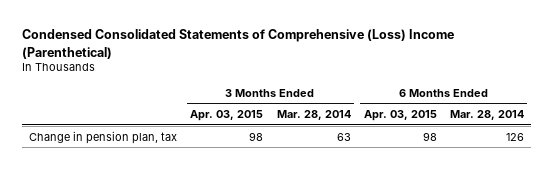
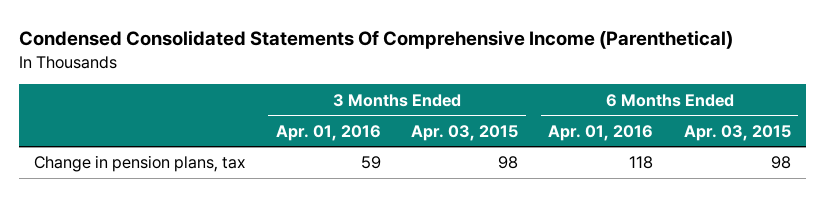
[22,29,455,59] Condensed Consolidated Statements of Comprehensive (Loss) Income (Parenthetical) -> [19,30,734,50] Condensed Consolidated Statements Of Comprehensive Income (Parenthetical)
[276,110,351,121] Mar. 28, 2014 -> none
[449,110,524,121] Mar. 28, 2014 -> none
none -> [275,124,381,141] Apr. 01, 2016
none -> [548,124,654,141] Apr. 01, 2016
[29,130,178,144] Change in pension plan, tax -> [34,155,246,173] Change in pension plans, tax

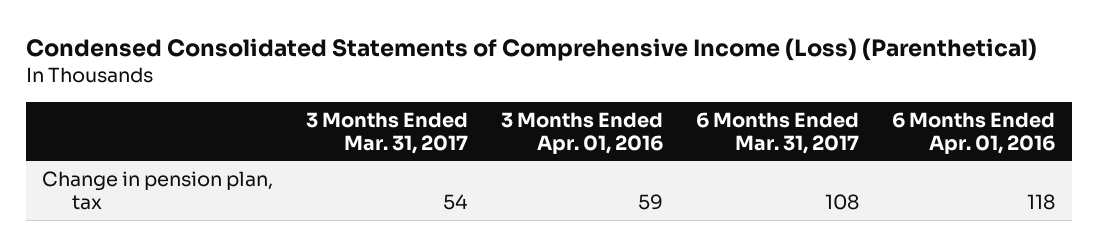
[19,30,734,50] Condensed Consolidated Statements Of Comprehensive Income (Parenthetical) -> [25,37,1037,61] Condensed Consolidated Statements of Comprehensive Income (Loss) (Parenthetical)
[411,124,519,141] Apr. 03, 2015 -> none
[683,124,791,141] Apr. 03, 2015 -> none
none -> [306,111,469,155] 3 Months Ended Mar. 31, 2017
none -> [696,111,860,155] 6 Months Ended Mar. 31, 2017
[34,155,246,173] Change in pension plans, tax -> [42,170,274,211] Change in pension plan, tax

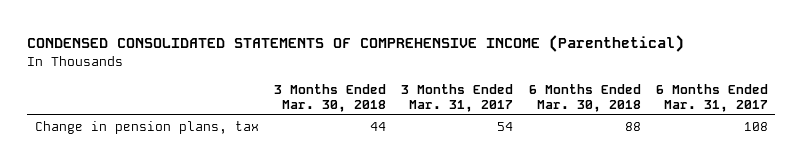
[25,37,1037,61] Condensed Consolidated Statements of Comprehensive Income (Loss) (Parenthetical) -> [27,34,685,52] CONDENSED CONSOLIDATED STATEMENTS OF COMPREHENSIVE INCOME (Parenthetical)
[501,111,664,155] 3 Months Ended Apr. 01, 2016 -> none
[892,111,1056,155] 6 Months Ended Apr. 01, 2016 -> none
none -> [274,83,387,113] 3 Months Ended Mar. 30, 2018
none -> [528,83,641,113] 6 Months Ended Mar. 30, 2018
[42,170,274,211] Change in pension plan, tax -> [34,121,259,135] Change in pension plans, tax

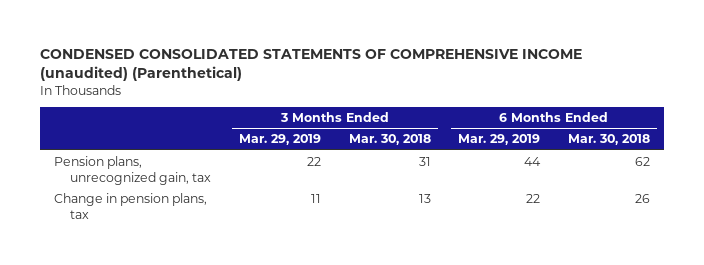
[27,34,685,52] CONDENSED CONSOLIDATED STATEMENTS OF COMPREHENSIVE INCOME (Parenthetical) -> [39,48,582,81] CONDENSED CONSOLIDATED STATEMENTS OF COMPREHENSIVE INCOME (unaudited) (Parenthetical)
[401,83,514,113] 3 Months Ended Mar. 31, 2017 -> none
[655,83,768,113] 6 Months Ended Mar. 31, 2017 -> none
none -> [238,134,321,146] Mar. 29, 2019
none -> [458,134,541,146] Mar. 29, 2019
none -> [53,156,212,185] Pension plans, unrecognized gain, tax
[370,122,387,132] 44 -> [418,194,431,204] 13
[624,122,641,132] 88 -> [634,194,650,204] 26

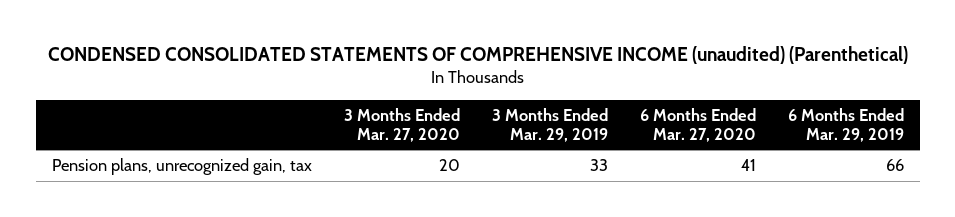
[348,134,431,146] Mar. 30, 2018 -> none
[567,134,650,146] Mar. 30, 2018 -> none
none -> [343,107,460,142] 3 Months Ended Mar. 27, 2020
none -> [639,107,756,142] 6 Months Ended Mar. 27, 2020
[53,193,207,219] Change in pension plans, tax -> none
[306,157,321,167] 22 -> [589,159,608,172] 33
[524,157,542,167] 44 -> [885,159,904,172] 66

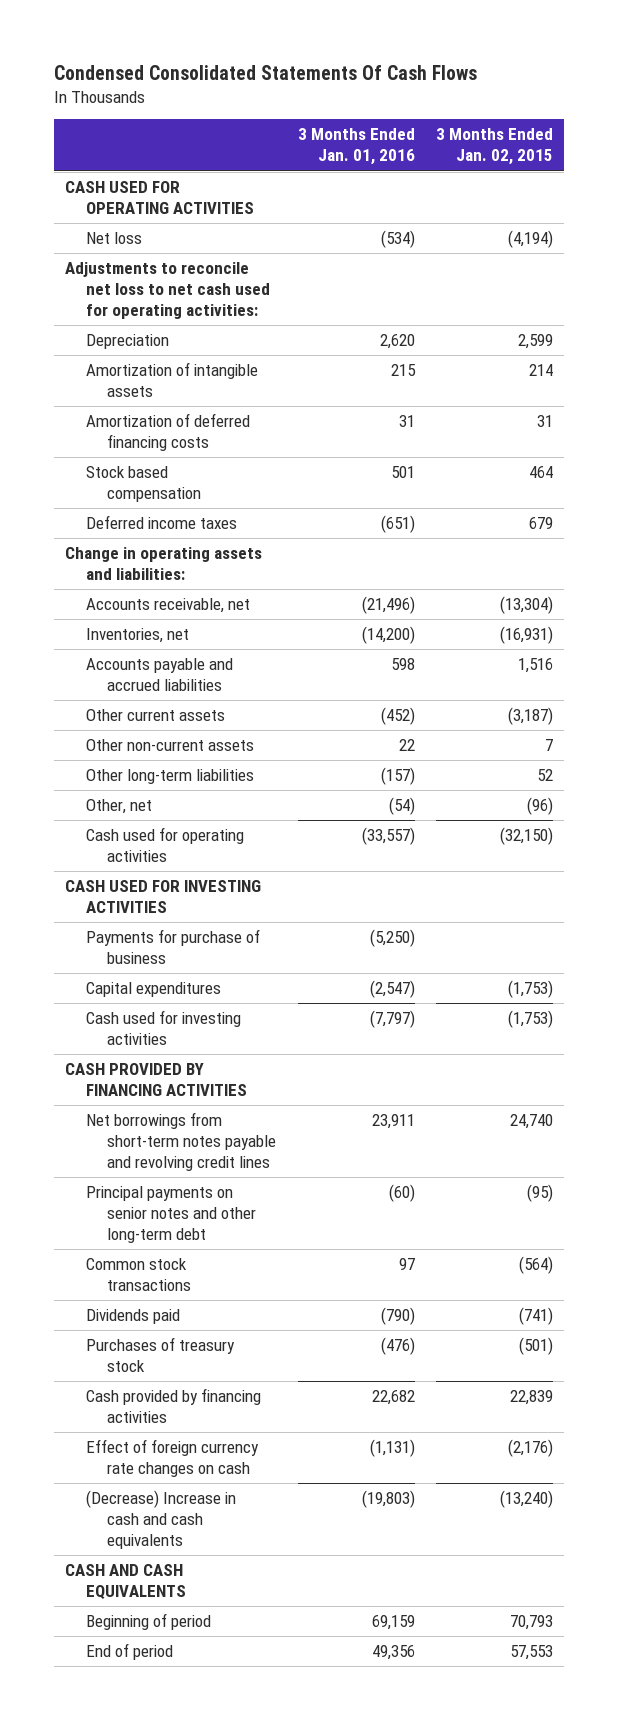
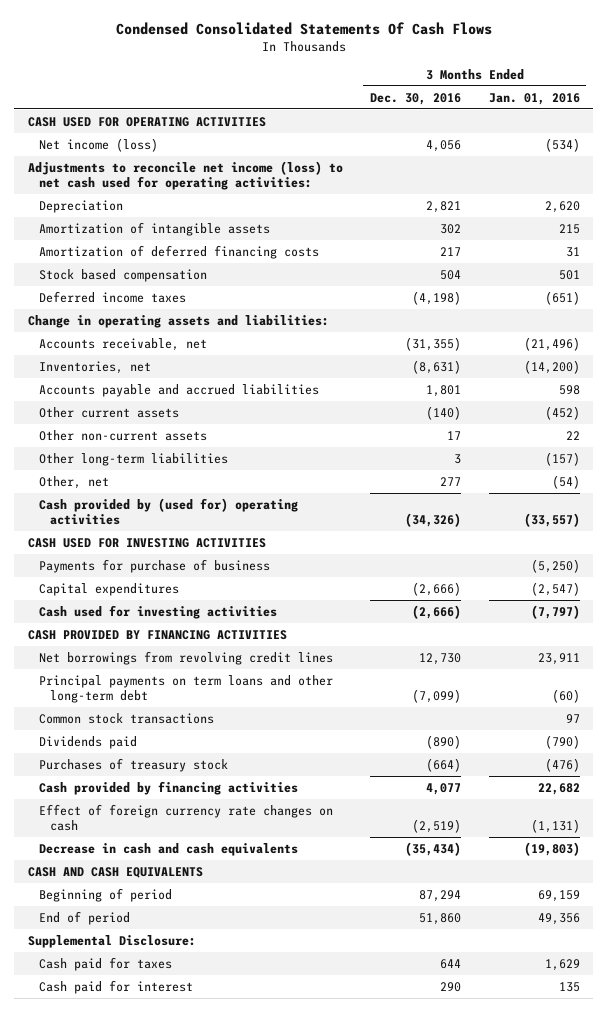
[436,128,554,166] 3 Months Ended Jan. 02, 2015 -> none
none -> [370,92,462,105] Dec. 30, 2016
[85,232,142,245] Net loss -> [39,137,159,152] Net income (loss)
[64,262,270,320] Adjustments to reconcile net loss to net cash used for operating activities: -> [28,160,344,190] Adjustments to reconcile net income (loss) to net cash used for operating activities:
[85,827,244,863] Cash used for operating activities -> [39,497,299,525] Cash provided by (used for) operating activities
[85,1112,277,1172] Net borrowings from short-term notes payable and revolving credit lines -> [39,650,334,665] Net borrowings from revolving credit lines
[85,1186,257,1244] Principal payments on senior notes and other long-term debt -> [39,674,334,703] Principal payments on term loans and other long-term debt
[85,1490,236,1550] (Decrease) Increase in cash and cash equivalents -> [39,842,299,856] Decrease in cash and cash equivalents
none -> [28,934,197,948] Supplemental Disclosure:
none -> [39,956,173,971] Cash paid for taxes
none -> [39,979,194,994] Cash paid for interest

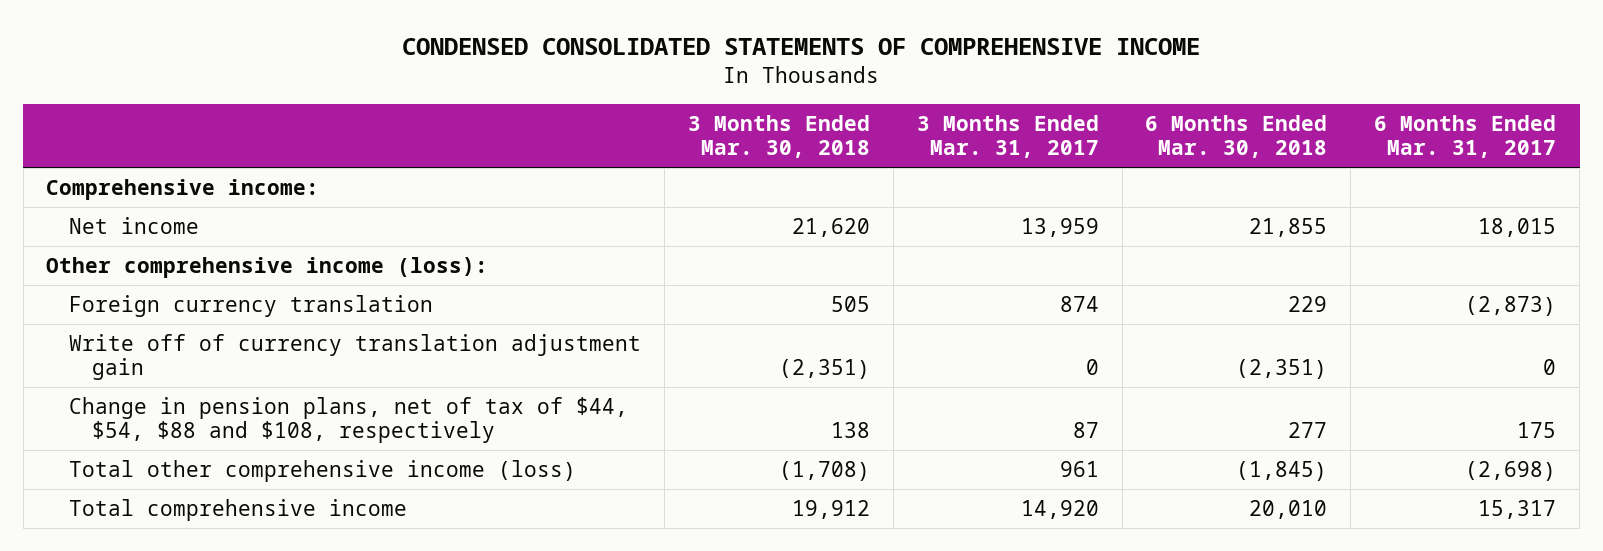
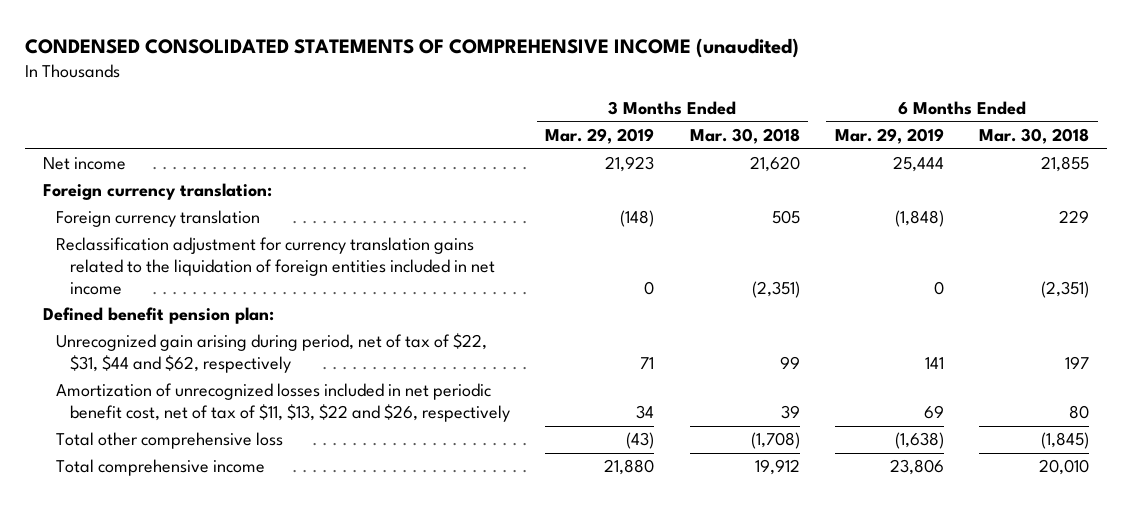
[402,38,1201,56] CONDENSED CONSOLIDATED STATEMENTS OF COMPREHENSIVE INCOME -> [25,37,800,58] CONDENSED CONSOLIDATED STATEMENTS OF COMPREHENSIVE INCOME (unaudited)
[916,115,1099,159] 3 Months Ended Mar. 31, 2017 -> none
[1374,115,1557,159] 6 Months Ended Mar. 31, 2017 -> none
none -> [545,128,655,145] Mar. 29, 2019
none -> [834,128,944,145] Mar. 29, 2019
[46,178,320,200] Comprehensive income: -> none
[46,256,489,278] Other comprehensive income (loss): -> none
none -> [42,183,272,201] Foreign currency translation:
[69,333,642,380] Write off of currency translation adjustment gain -> [56,237,496,295] Reclassification adjustment for currency translation gains related to the liquidation of foreign entities included in net income
none -> [42,307,274,325] Defined benefit pension plan:
none -> [56,333,488,374] Unrecognized gain arising during period, net of tax of $22, $31, $44 and $62, respectively
[69,396,629,443] Change in pension plans, net of tax of $44, $54, $88 and $108, respectively -> [56,383,511,423] Amortization of unrecognized losses included in net periodic benefit cost, net of tax of $11, $13, $22 and $26, respectively
[830,421,870,438] 138 -> [780,405,800,420] 39
[1288,421,1328,438] 277 -> [1069,405,1090,420] 80
[69,459,577,482] Total other comprehensive income (loss) -> [56,432,284,450] Total other comprehensive loss

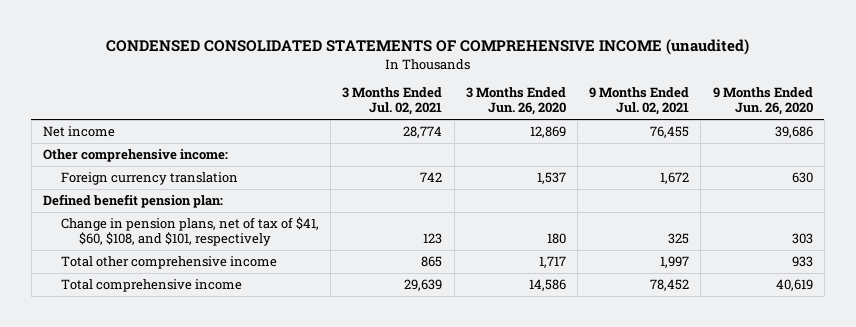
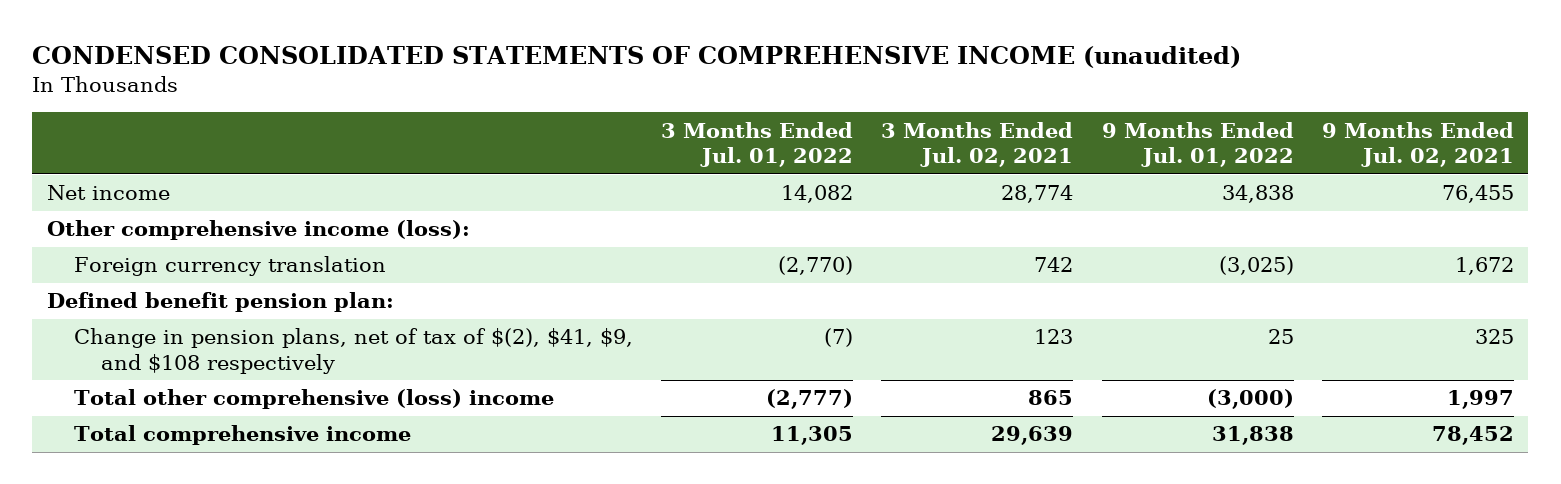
[465,87,566,116] 3 Months Ended Jun. 26, 2020 -> none
[712,87,813,116] 9 Months Ended Jun. 26, 2020 -> none
none -> [661,121,854,168] 3 Months Ended Jul. 01, 2022
none -> [1101,121,1294,168] 9 Months Ended Jul. 01, 2022
[43,149,229,163] Other comprehensive income: -> [46,220,470,241] Other comprehensive income (loss):
[60,217,319,246] Change in pension plans, net of tax of $41, $60, $108, and $101, respectively -> [73,328,633,374] Change in pension plans, net of tax of $(2), $41, $9, and $108 respectively
[60,256,277,270] Total other comprehensive income -> [73,389,554,410] Total other comprehensive (loss) income

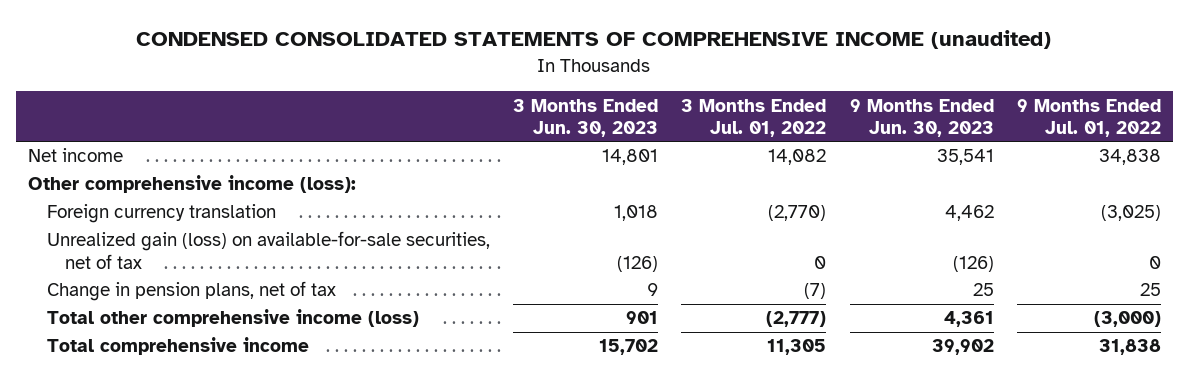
[881,121,1074,168] 3 Months Ended Jul. 02, 2021 -> none
[1322,121,1515,168] 9 Months Ended Jul. 02, 2021 -> none
none -> [513,98,659,137] 3 Months Ended Jun. 30, 2023
none -> [849,98,994,137] 9 Months Ended Jun. 30, 2023
[46,292,394,313] Defined benefit pension plan: -> none
none -> [46,231,490,269] Unrealized gain (loss) on available-for-sale securities, net of tax
[73,328,633,374] Change in pension plans, net of tax of $(2), $41, $9, and $108 respectively -> [46,281,336,302] Change in pension plans, net of tax
[73,389,554,410] Total other comprehensive (loss) income -> [46,309,419,328] Total other comprehensive income (loss)

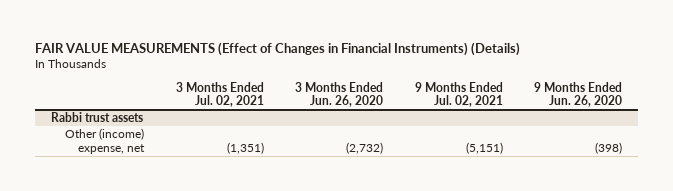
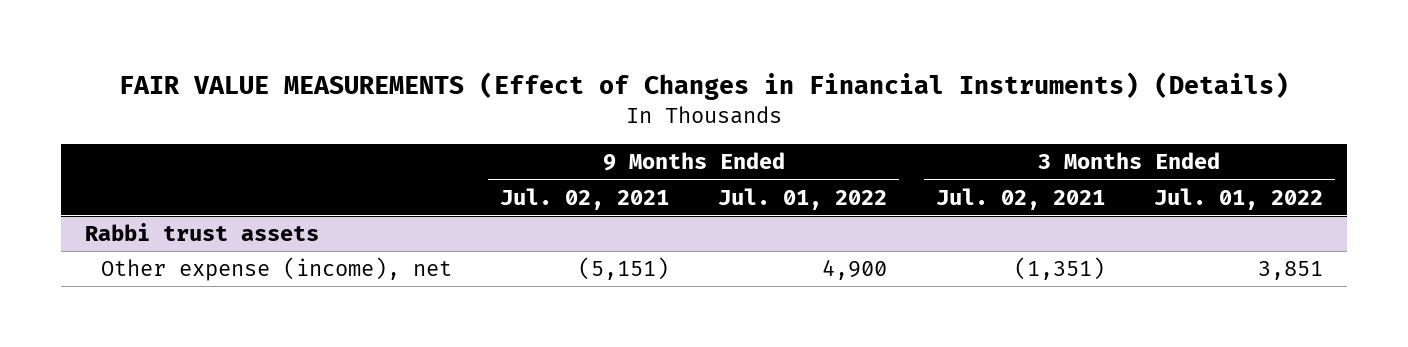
[295,82,384,108] 3 Months Ended Jun. 26, 2020 -> none
[534,82,623,108] 9 Months Ended Jun. 26, 2020 -> none
none -> [718,187,888,210] Jul. 01, 2022
none -> [1153,187,1323,210] Jul. 01, 2022
[64,128,146,154] Other (income) expense, net -> [100,257,452,282] Other expense (income), net

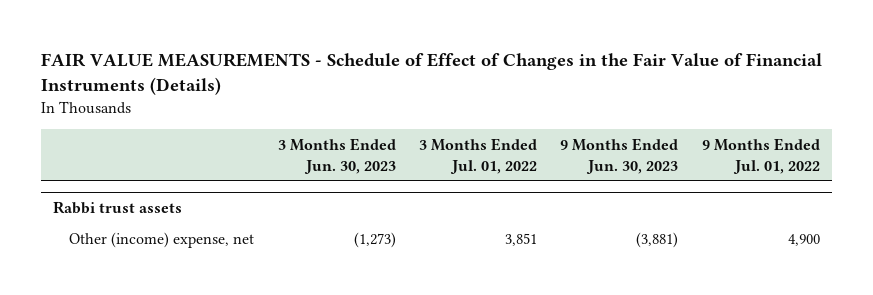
[119,72,1290,101] FAIR VALUE MEASUREMENTS (Effect of Changes in Financial Instruments) (Details) -> [41,53,823,96] FAIR VALUE MEASUREMENTS - Schedule of Effect of Changes in the Fair Value of Financial Instruments (Details)
[500,187,670,210] Jul. 02, 2021 -> none
[935,187,1105,210] Jul. 02, 2021 -> none
none -> [277,137,396,174] 3 Months Ended Jun. 30, 2023
none -> [560,137,679,174] 9 Months Ended Jun. 30, 2023
[100,257,452,282] Other expense (income), net -> [69,231,255,248] Other (income) expense, net

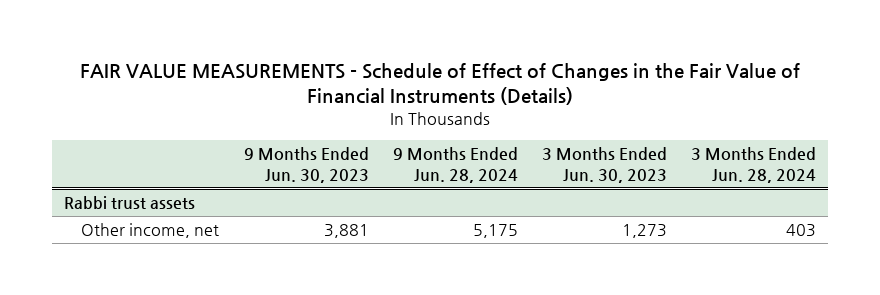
[419,137,538,174] 3 Months Ended Jul. 01, 2022 -> none
[701,137,820,174] 9 Months Ended Jul. 01, 2022 -> none
none -> [392,147,518,184] 9 Months Ended Jun. 28, 2024
none -> [691,147,817,184] 3 Months Ended Jun. 28, 2024
[69,231,255,248] Other (income) expense, net -> [81,223,220,239] Other income, net
[353,231,396,248] (1,273) -> [622,224,668,239] 1,273
[636,231,679,248] (3,881) -> [323,224,369,239] 3,881

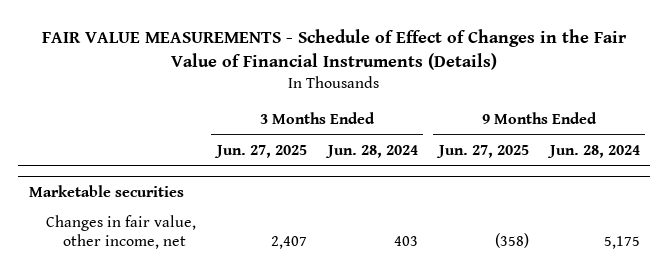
[243,147,369,184] 9 Months Ended Jun. 30, 2023 -> none
[542,147,668,184] 3 Months Ended Jun. 30, 2023 -> none
none -> [213,145,307,159] Jun. 27, 2025
none -> [435,145,529,159] Jun. 27, 2025
[63,196,195,210] Rabbi trust assets -> [28,184,184,197] Marketable securities
[81,223,220,239] Other income, net -> [45,215,196,250] Changes in fair value, other income, net

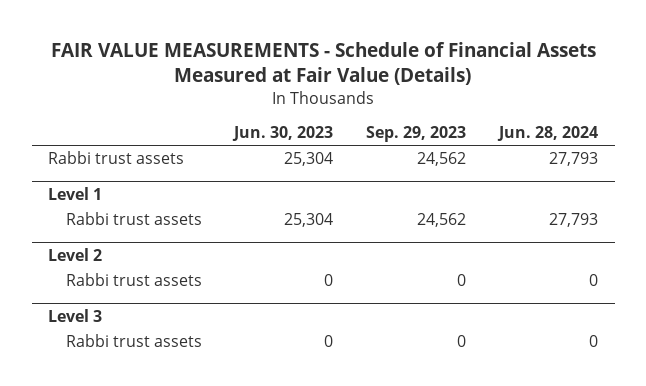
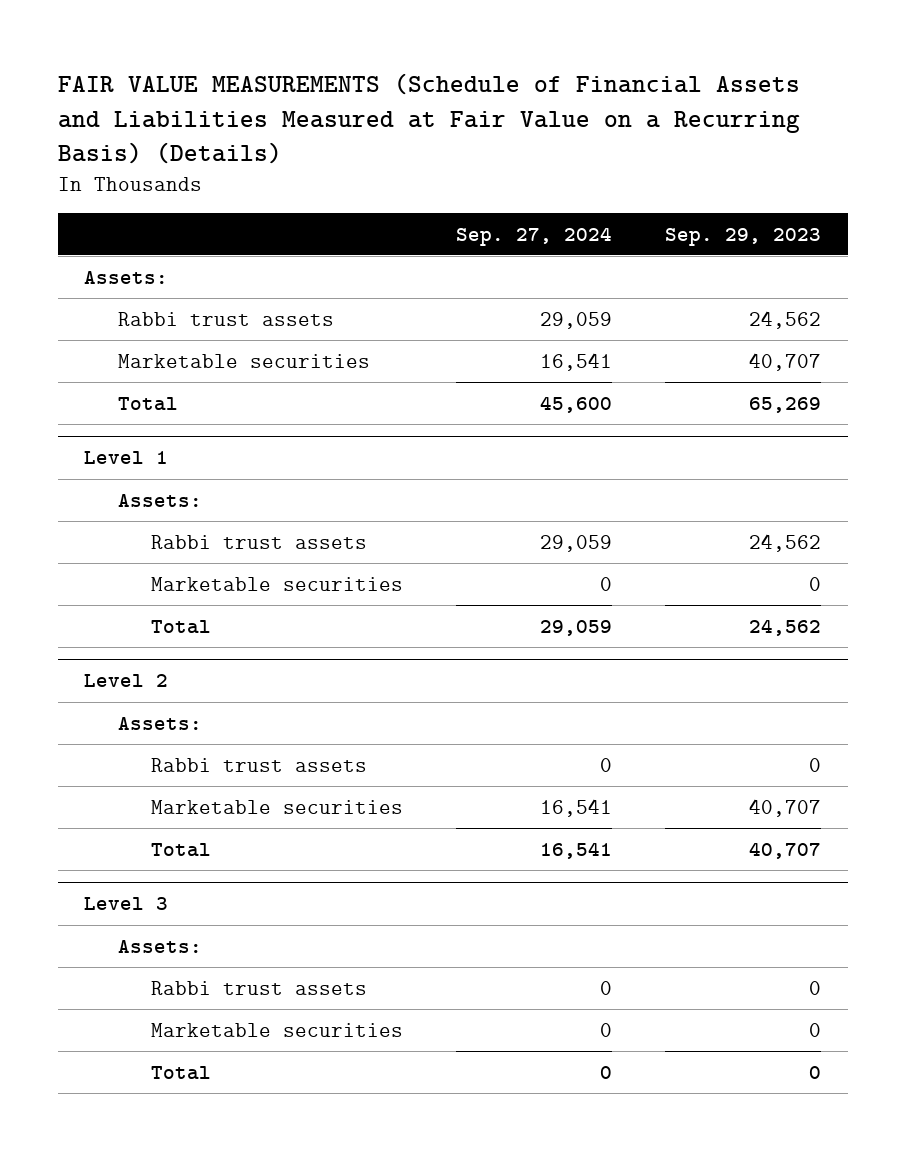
[51,41,597,85] FAIR VALUE MEASUREMENTS - Schedule of Financial Assets Measured at Fair Value (Details) -> [57,73,800,165] FAIR VALUE MEASUREMENTS (Schedule of Financial Assets and Liabilities Measured at Fair Value on a Recurring Basis) (Details)
[232,126,334,142] Jun. 30, 2023 -> none
[497,126,599,142] Jun. 28, 2024 -> none
none -> [456,226,613,246] Sep. 27, 2024
none -> [84,270,169,284] Assets:
none -> [117,353,370,368] Marketable securities
none -> [117,396,178,411] Total
none -> [117,493,202,507] Assets:
none -> [151,576,404,591] Marketable securities
none -> [151,619,212,634] Total
none -> [117,716,202,730] Assets:
none -> [151,799,404,814] Marketable securities
none -> [151,842,212,857] Total
none -> [117,939,202,953] Assets:
none -> [151,1022,404,1037] Marketable securities
none -> [151,1065,212,1080] Total

